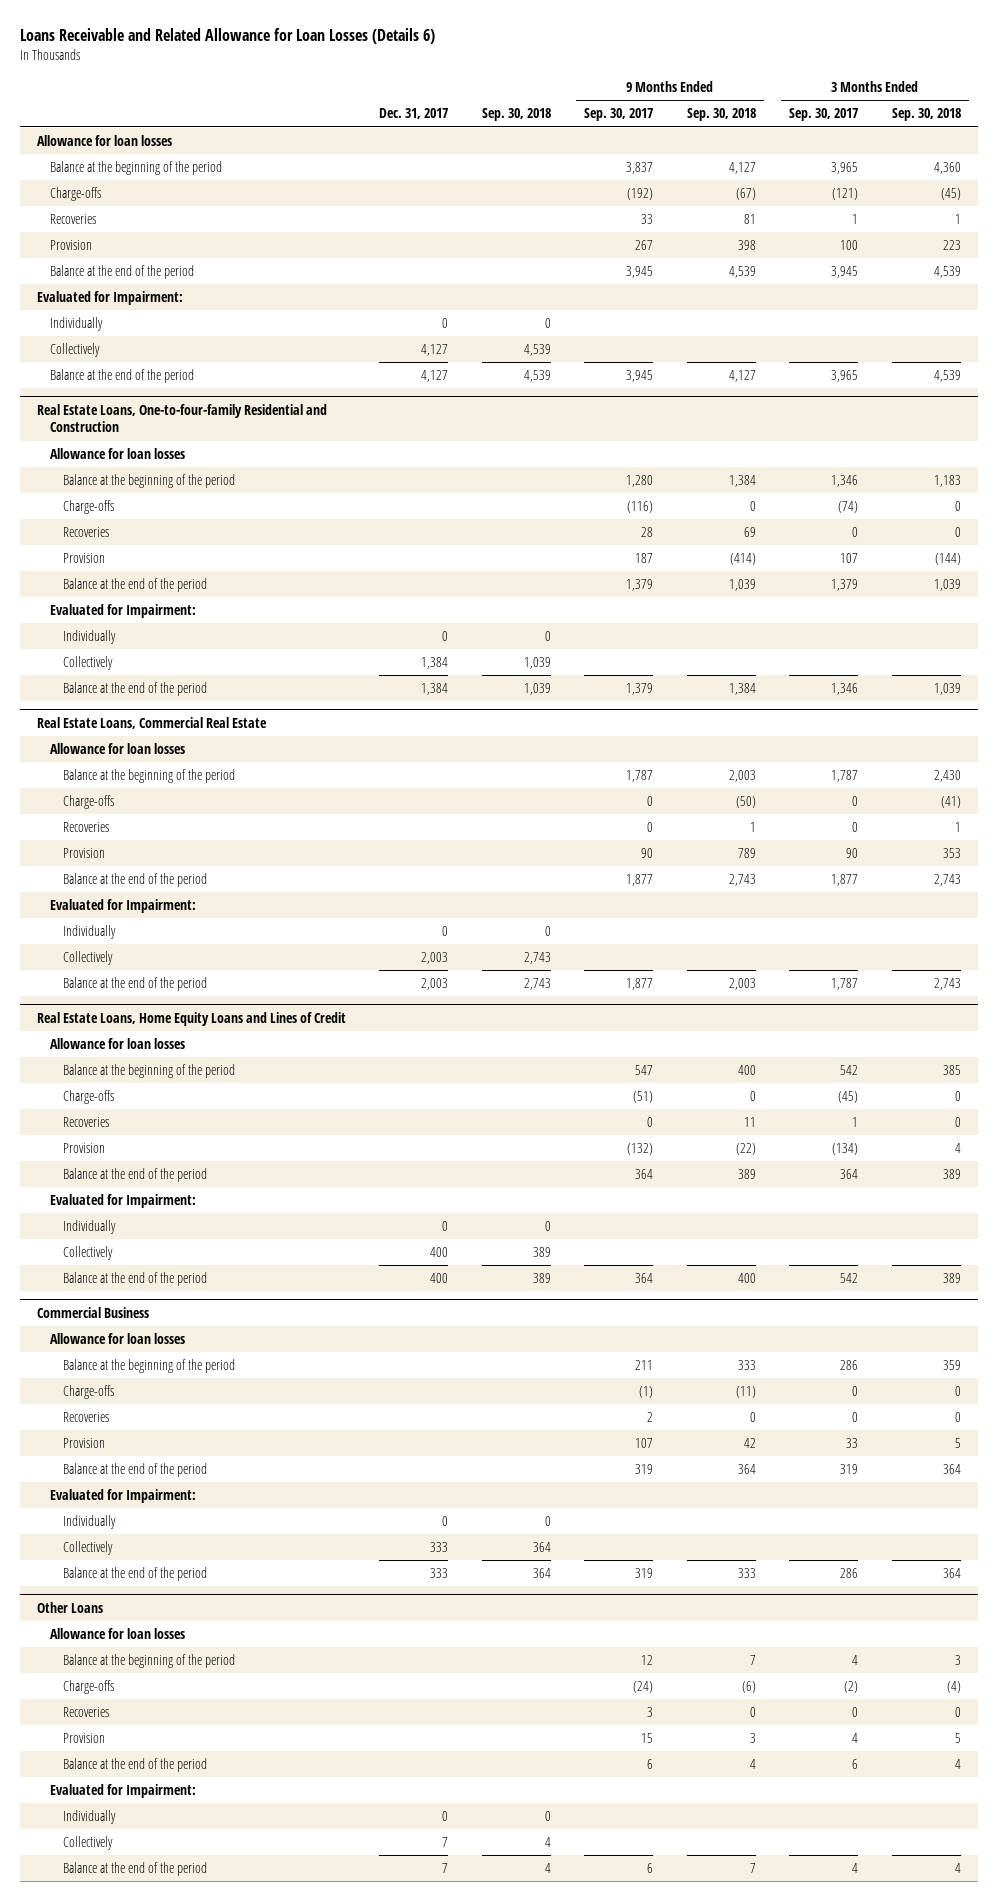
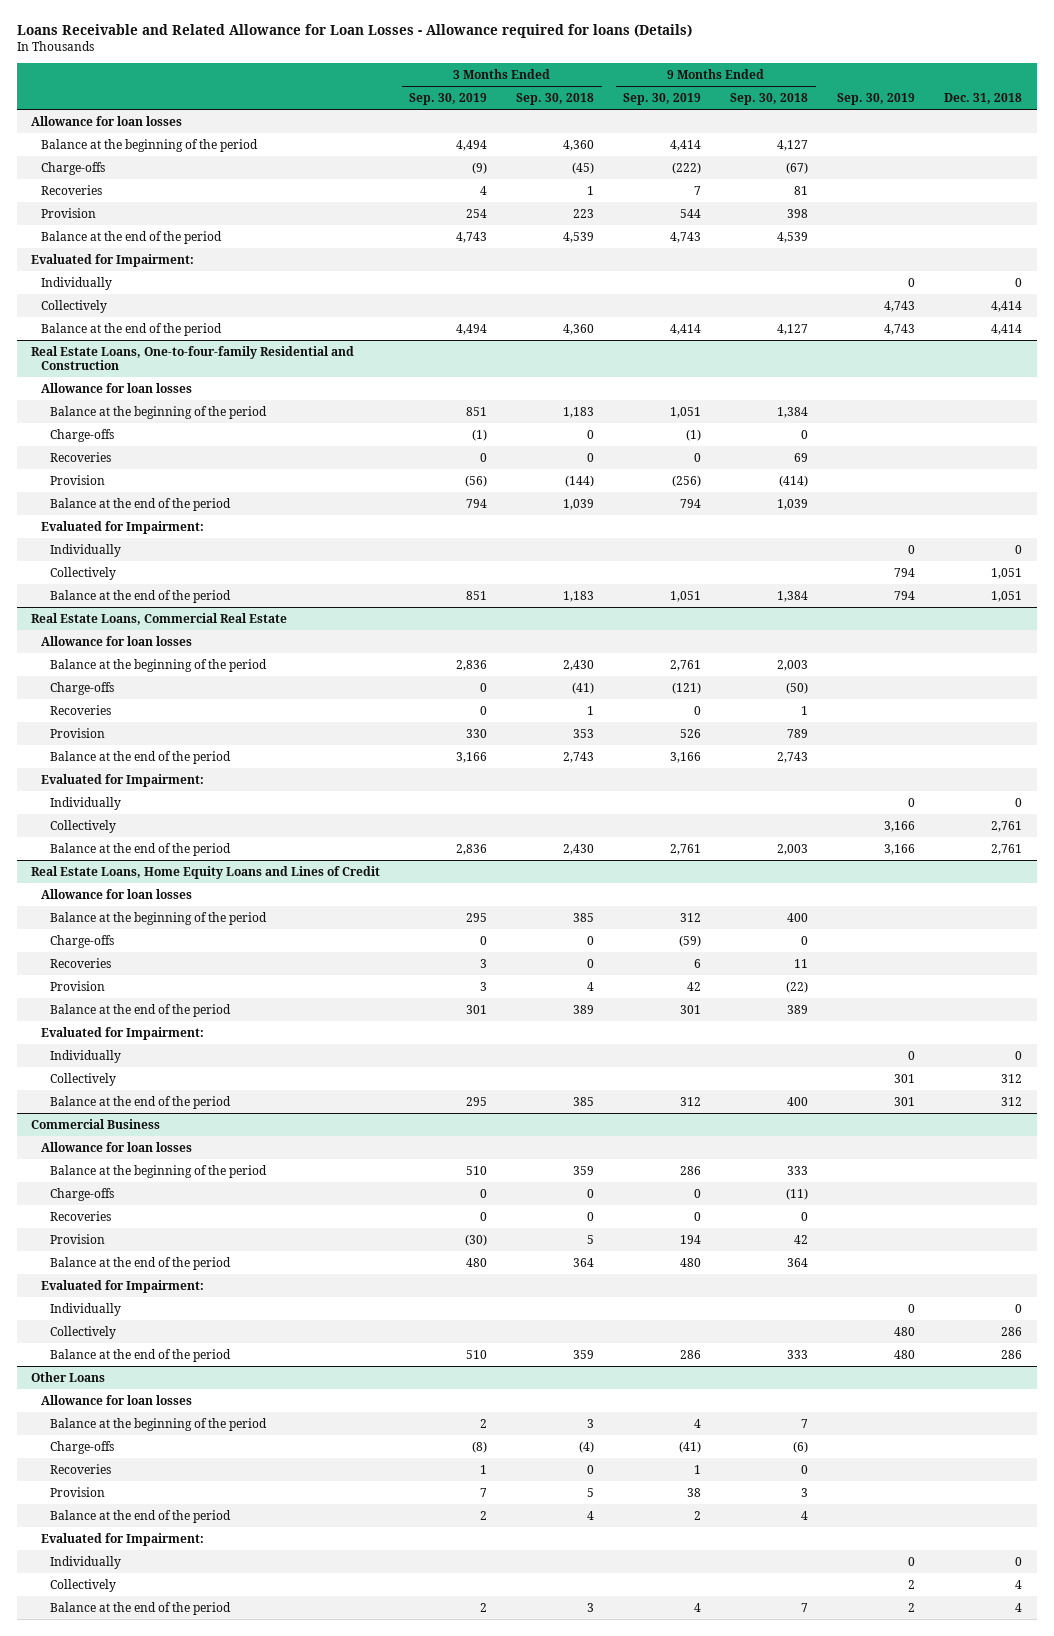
[20,28,436,45] Loans Receivable and Related Allowance for Loan Losses (Details 6) -> [16,24,692,39] Loans Receivable and Related Allowance for Loan Losses - Allowance required for loans (Details)
[379,108,449,120] Dec. 31, 2017 -> none
[481,108,551,122] Sep. 30, 2018 -> none
[584,108,654,122] Sep. 30, 2017 -> none
[789,108,859,122] Sep. 30, 2017 -> none
none -> [409,92,488,105] Sep. 30, 2019
none -> [623,92,702,105] Sep. 30, 2019
none -> [837,92,916,105] Sep. 30, 2019
none -> [944,92,1023,104] Dec. 31, 2018
[933,370,961,383] 4,539 -> [563,323,595,335] 4,360
[933,683,961,696] 1,039 -> [563,590,595,602] 1,183
[933,978,961,991] 2,743 -> [563,843,595,855] 2,430
[942,1273,961,1284] 389 -> [573,1096,595,1106] 385
[942,1568,961,1579] 364 -> [573,1349,595,1359] 359
[954,1863,961,1874] 4 -> [587,1602,595,1612] 3

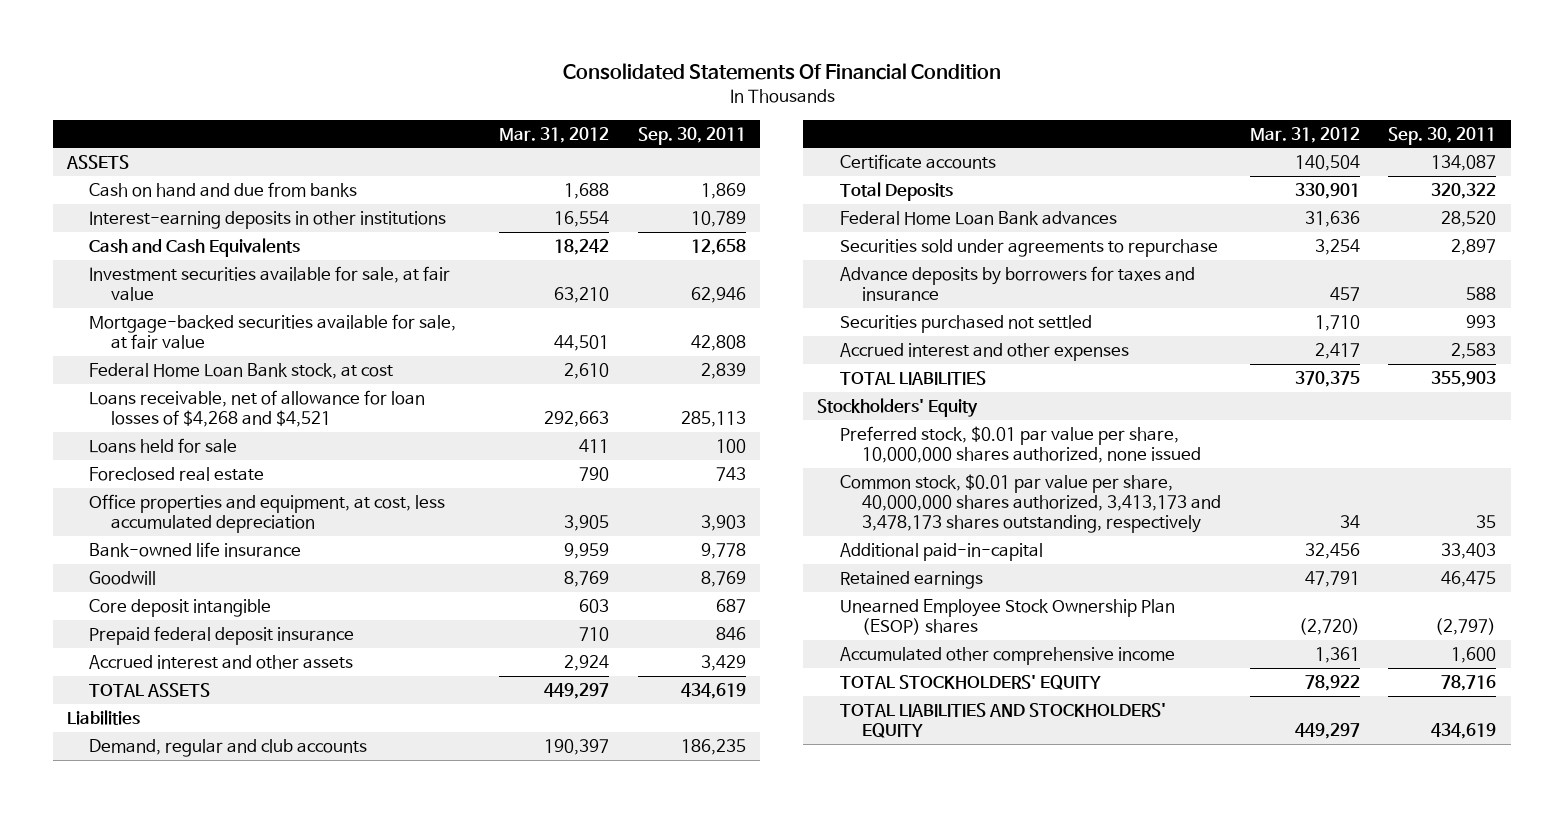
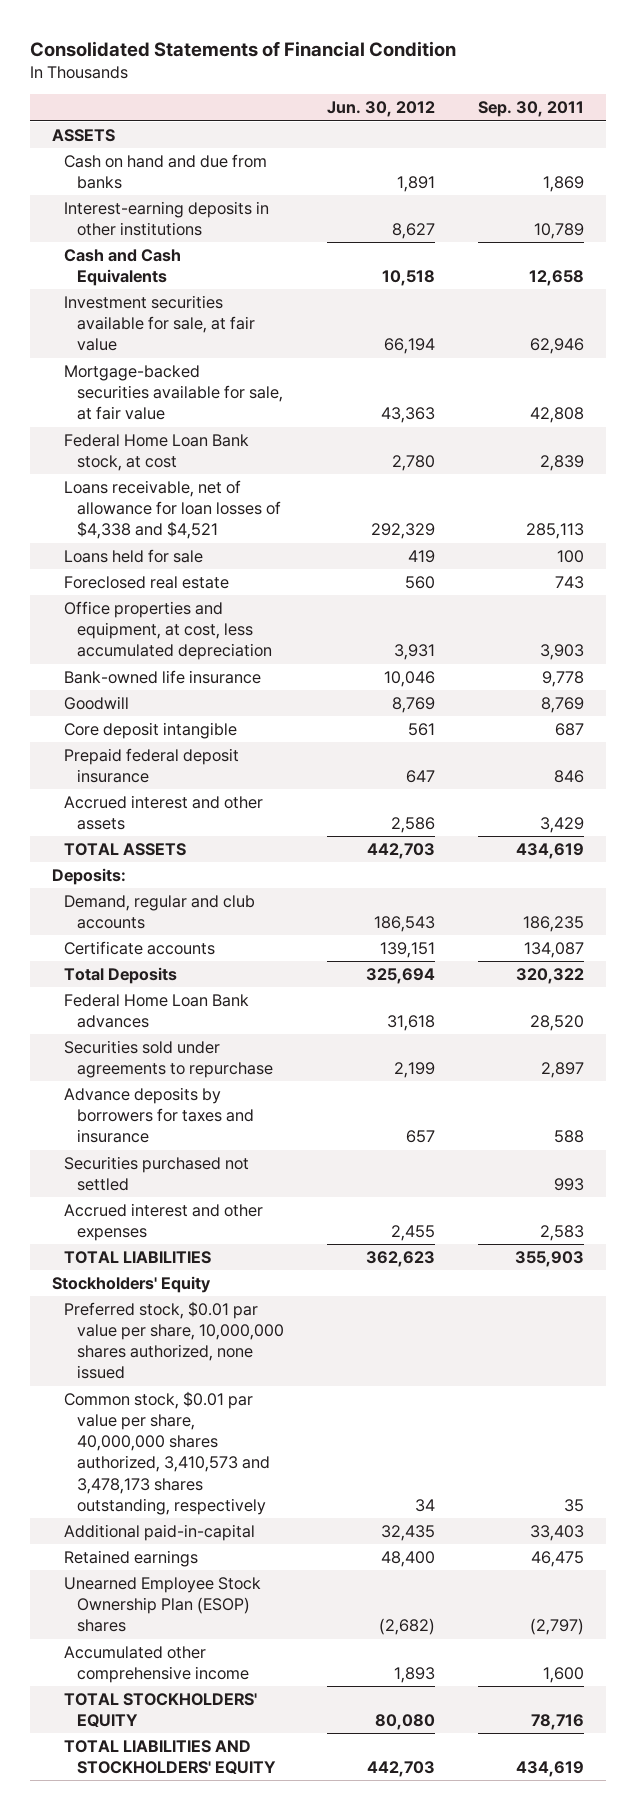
[562,63,1001,81] Consolidated Statements Of Financial Condition -> [30,40,457,57] Consolidated Statements of Financial Condition
[499,126,610,143] Mar. 31, 2012 -> none
none -> [326,101,435,118] Jun. 30, 2012
[89,389,426,428] Loans receivable, net of allowance for loan losses of $4,268 and $4,521 -> [64,479,281,540] Loans receivable, net of allowance for loan losses of $4,338 and $4,521
[66,709,140,725] Liabilities -> none
none -> [51,867,126,885] Deposits:
[839,473,1221,534] Common stock, $0.01 par value per share, 40,000,000 shares authorized, 3,413,173 and 3,478,173 shares outstanding, respectively -> [64,1390,270,1515] Common stock, $0.01 par value per share, 40,000,000 shares authorized, 3,410,573 and 3,478,173 shares outstanding, respectively

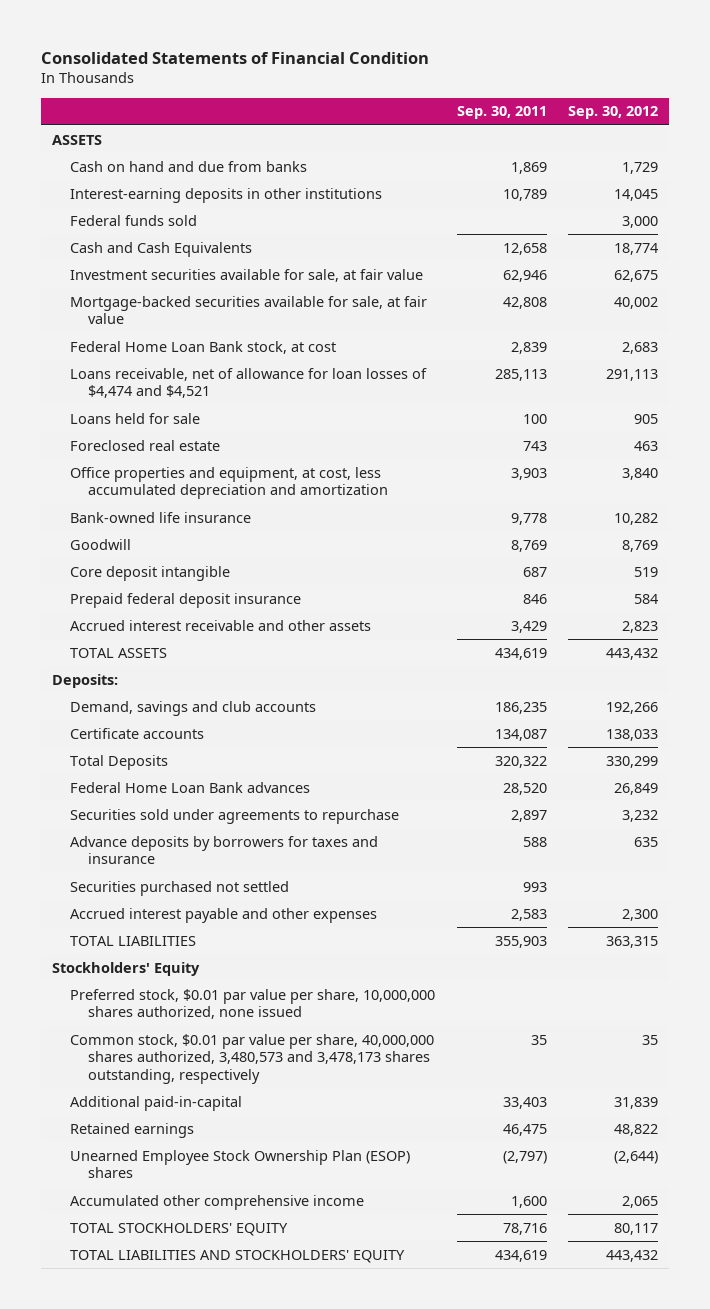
[326,101,435,118] Jun. 30, 2012 -> none
none -> [568,106,659,120] Sep. 30, 2012
none -> [70,214,198,226] Federal funds sold
[64,479,281,540] Loans receivable, net of allowance for loan losses of $4,338 and $4,521 -> [70,367,428,399] Loans receivable, net of allowance for loan losses of $4,474 and $4,521
[64,600,272,661] Office properties and equipment, at cost, less accumulated depreciation -> [70,466,389,500] Office properties and equipment, at cost, less accumulated depreciation and amortization
[64,794,264,831] Accrued interest and other assets -> [70,619,372,631] Accrued interest receivable and other assets
[64,894,256,930] Demand, regular and club accounts -> [70,700,317,716] Demand, savings and club accounts
[64,1202,264,1242] Accrued interest and other expenses -> [70,907,378,923] Accrued interest payable and other expenses
[64,1390,270,1515] Common stock, $0.01 par value per share, 40,000,000 shares authorized, 3,410,573 and 3,478,173 shares outstanding, respectively -> [70,1033,435,1084] Common stock, $0.01 par value per share, 40,000,000 shares authorized, 3,480,573 and 3,478,173 shares outstanding, respectively

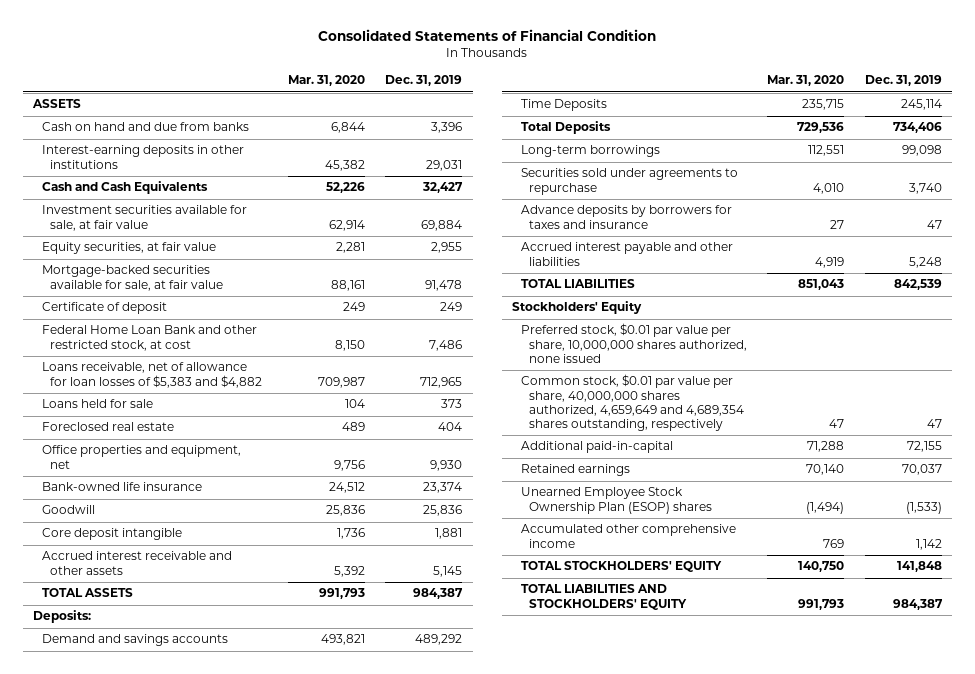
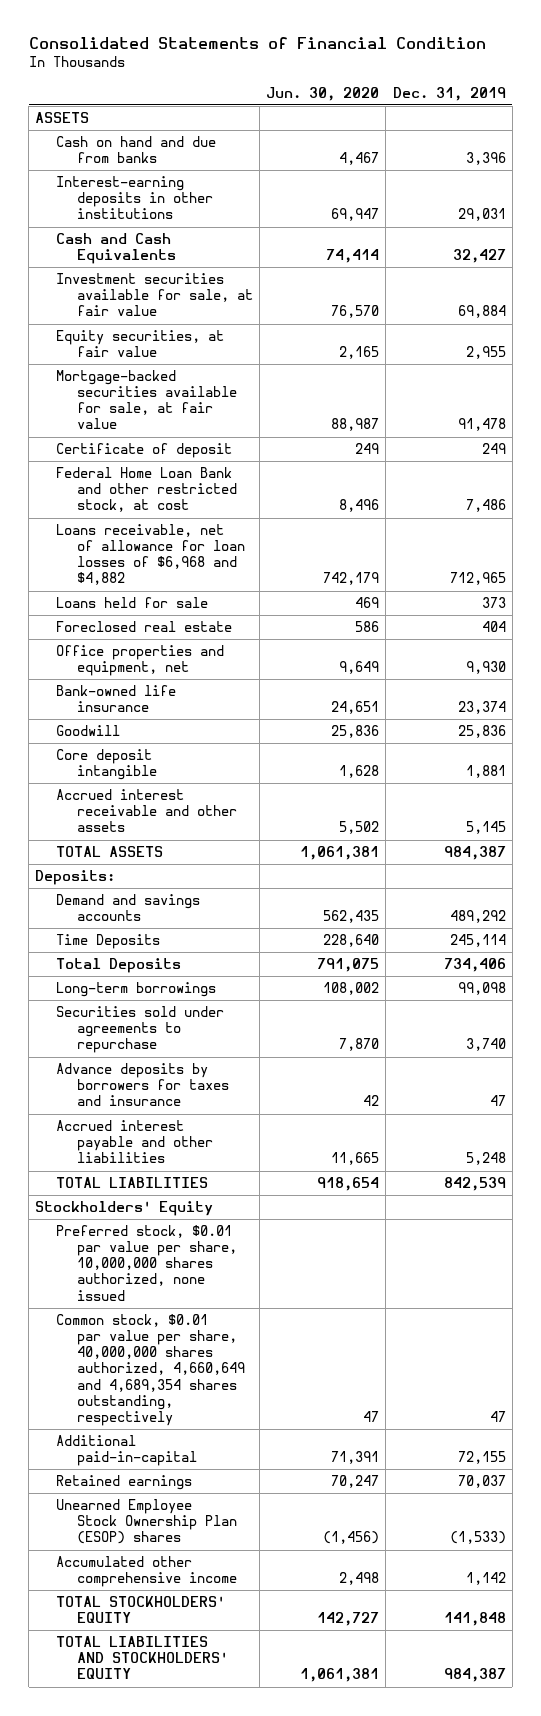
[288,75,366,87] Mar. 31, 2020 -> none
none -> [266,86,380,101] Jun. 30, 2020
[41,362,263,388] Loans receivable, net of allowance for loan losses of $5,383 and $4,882 -> [56,524,246,586] Loans receivable, net of allowance for loan losses of $6,968 and $4,882
[520,374,745,432] Common stock, $0.01 par value per share, 40,000,000 shares authorized, 4,659,649 and 4,689,354 shares outstanding, respectively -> [56,1314,246,1426] Common stock, $0.01 par value per share, 40,000,000 shares authorized, 4,660,649 and 4,689,354 shares outstanding, respectively

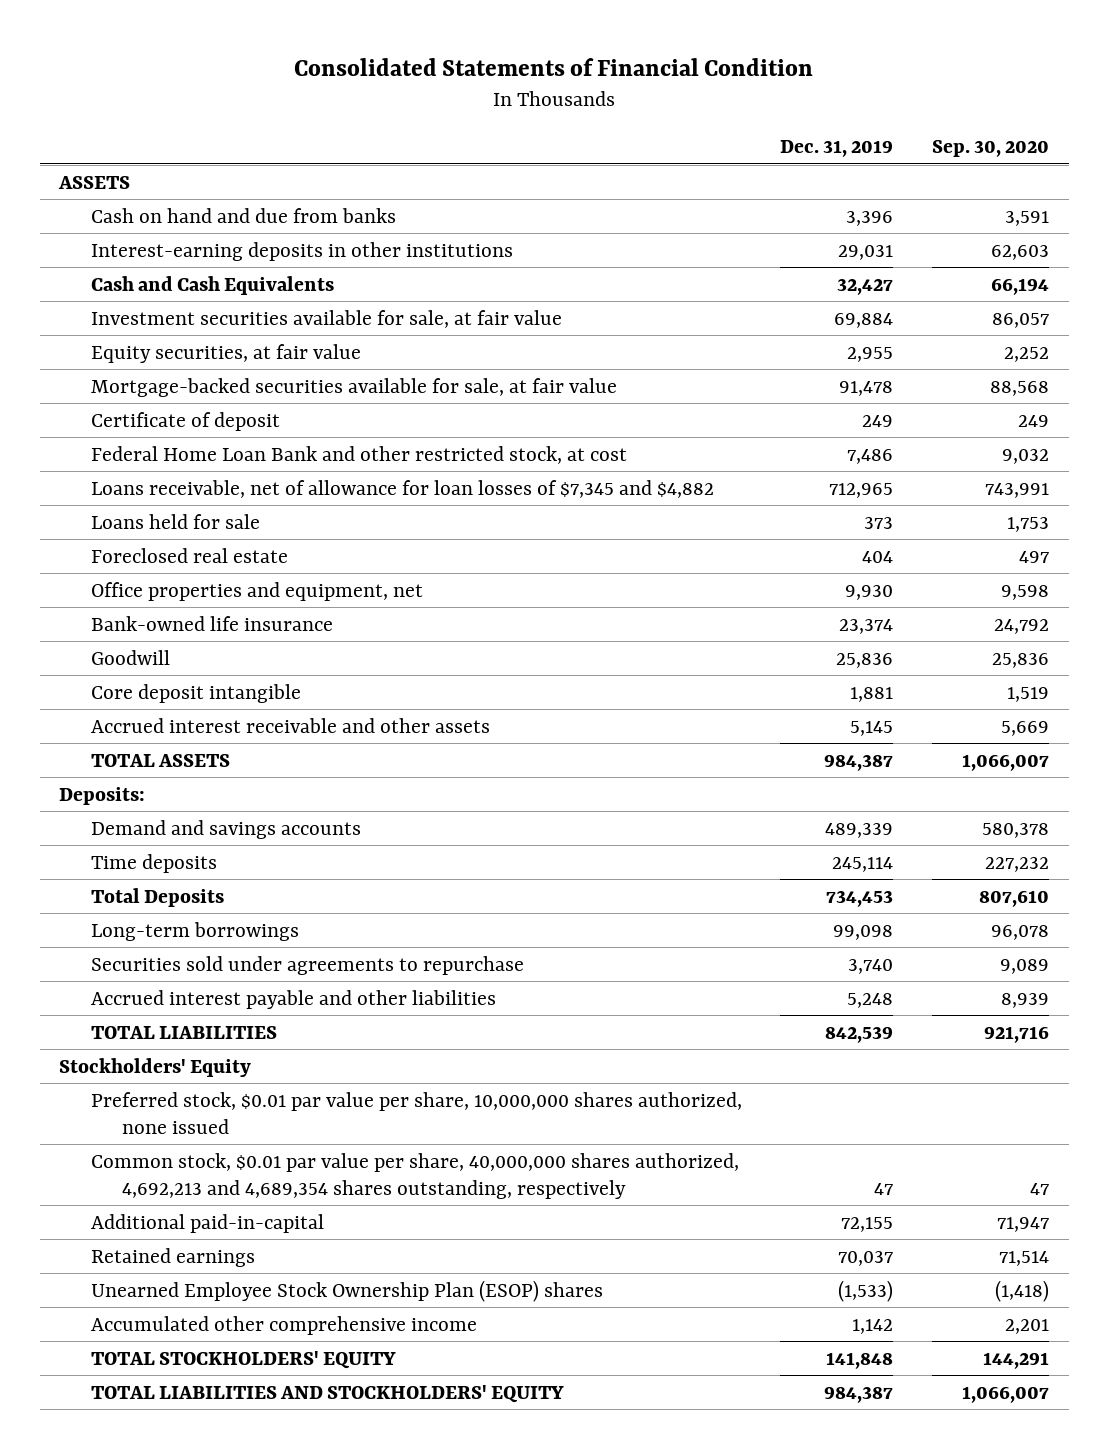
[266,86,380,101] Jun. 30, 2020 -> none
none -> [932,139,1050,157] Sep. 30, 2020
[56,524,246,586] Loans receivable, net of allowance for loan losses of $6,968 and $4,882 -> [90,479,714,498] Loans receivable, net of allowance for loan losses of $7,345 and $4,882
[449,910,506,924] 489,292 -> [825,822,894,838] 489,339
[56,934,161,950] Time Deposits -> [90,853,217,873] Time deposits
[443,958,506,973] 734,406 -> [826,890,894,907] 734,453
[56,1063,230,1107] Advance deposits by borrowers for taxes and insurance -> none
[56,1314,246,1426] Common stock, $0.01 par value per share, 40,000,000 shares authorized, 4,660,649 and 4,689,354 shares outstanding, respectively -> [90,1152,739,1199] Common stock, $0.01 par value per share, 40,000,000 shares authorized, 4,692,213 and 4,689,354 shares outstanding, respectively

